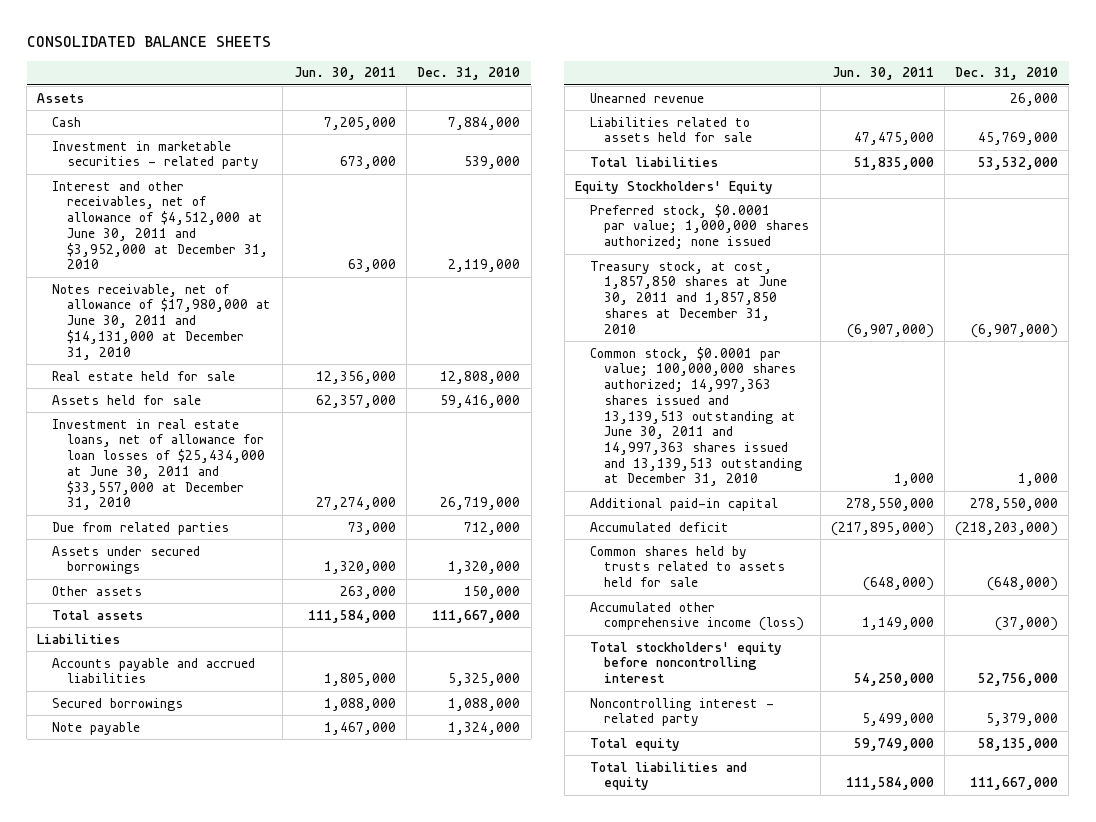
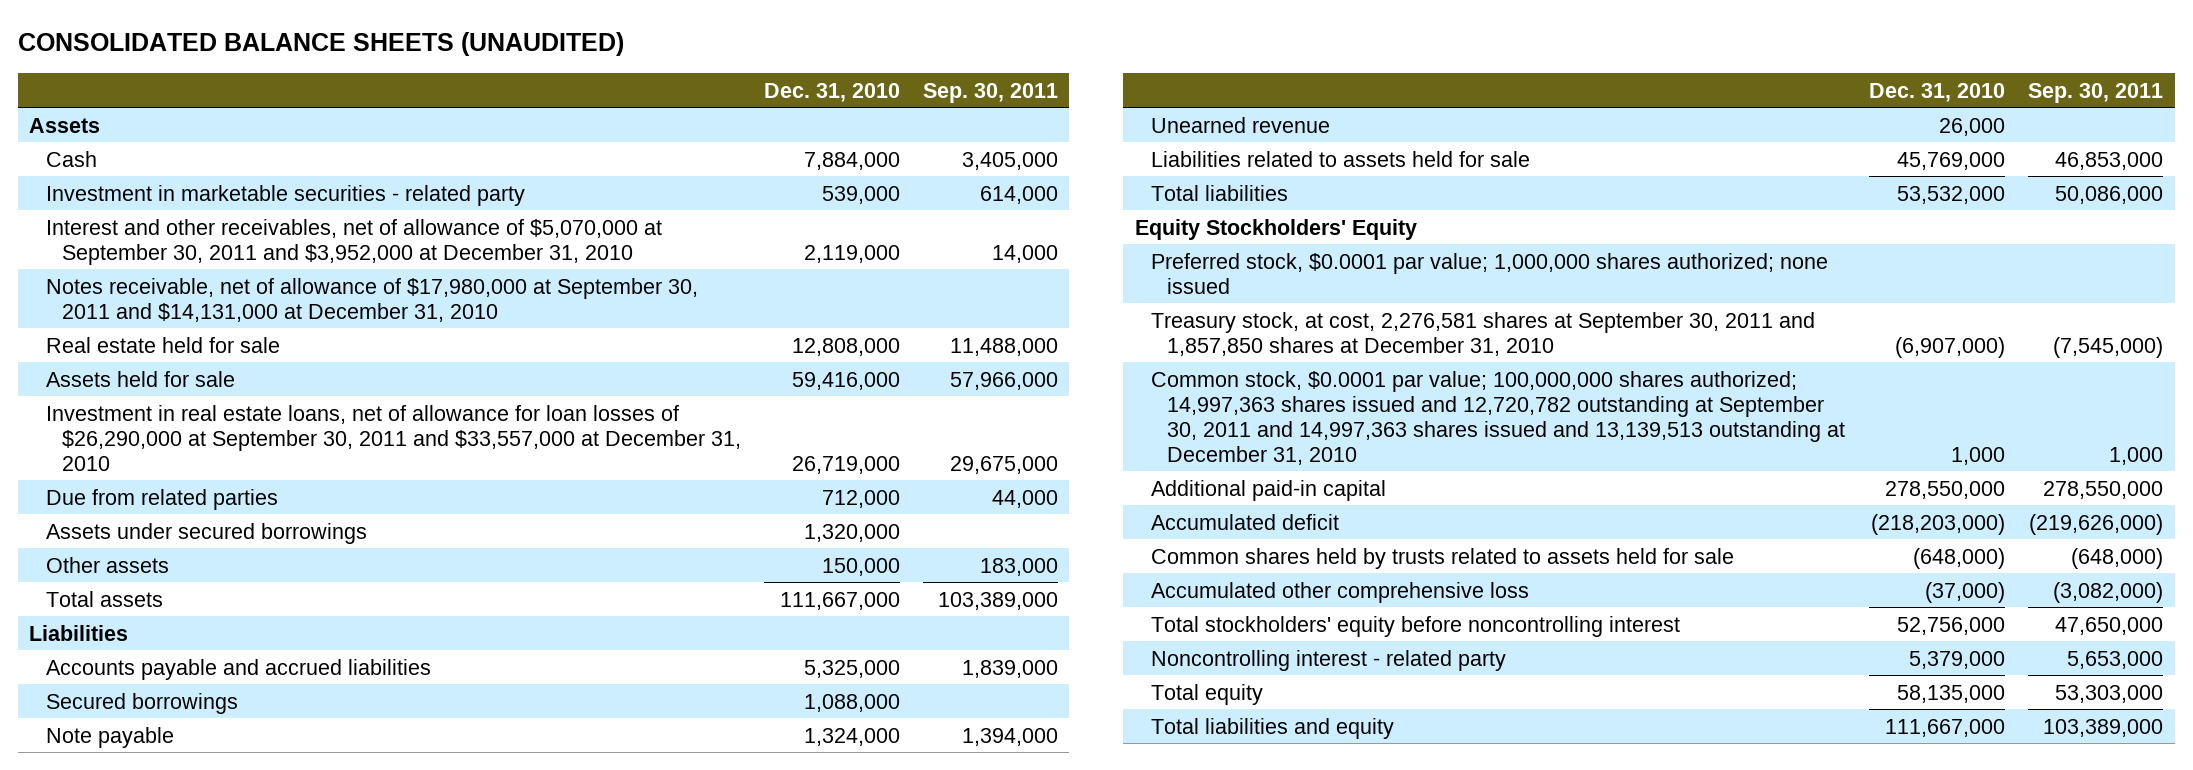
[26,36,271,48] CONSOLIDATED BALANCE SHEETS -> [17,32,624,57] CONSOLIDATED BALANCE SHEETS (UNAUDITED)
[295,67,397,81] Jun. 30, 2011 -> none
none -> [922,82,1058,103] Sep. 30, 2011
[52,180,268,270] Interest and other receivables, net of allowance of $4,512,000 at June 30, 2011 and $3,952,000 at December 31, 2010 -> [45,218,662,265] Interest and other receivables, net of allowance of $5,070,000 at September 30, 2011 and $3,952,000 at December 31, 2010
[52,283,271,360] Notes receivable, net of allowance of $17,980,000 at June 30, 2011 and $14,131,000 at December 31, 2010 -> [45,277,698,322] Notes receivable, net of allowance of $17,980,000 at September 30, 2011 and $14,131,000 at December 31, 2010
[52,418,265,511] Investment in real estate loans, net of allowance for loan losses of $25,434,000 at June 30, 2011 and $33,557,000 at December 31, 2010 -> [45,404,741,471] Investment in real estate loans, net of allowance for loan losses of $26,290,000 at September 30, 2011 and $33,557,000 at December 31, 2010
[589,260,788,334] Treasury stock, at cost, 1,857,850 shares at June 30, 2011 and 1,857,850 shares at December 31, 2010 -> [1151,311,1816,356] Treasury stock, at cost, 2,276,581 shares at September 30, 2011 and 1,857,850 shares at December 31, 2010
[589,346,803,487] Common stock, $0.0001 par value; 100,000,000 shares authorized; 14,997,363 shares issued and 13,139,513 outstanding at June 30, 2011 and 14,997,363 shares issued and 13,139,513 outstanding at December 31, 2010 -> [1151,370,1846,465] Common stock, $0.0001 par value; 100,000,000 shares authorized; 14,997,363 shares issued and 12,720,782 outstanding at September 30, 2011 and 14,997,363 shares issued and 13,139,513 outstanding at December 31, 2010
[589,601,805,632] Accumulated other comprehensive income (loss) -> [1151,581,1530,603] Accumulated other comprehensive loss

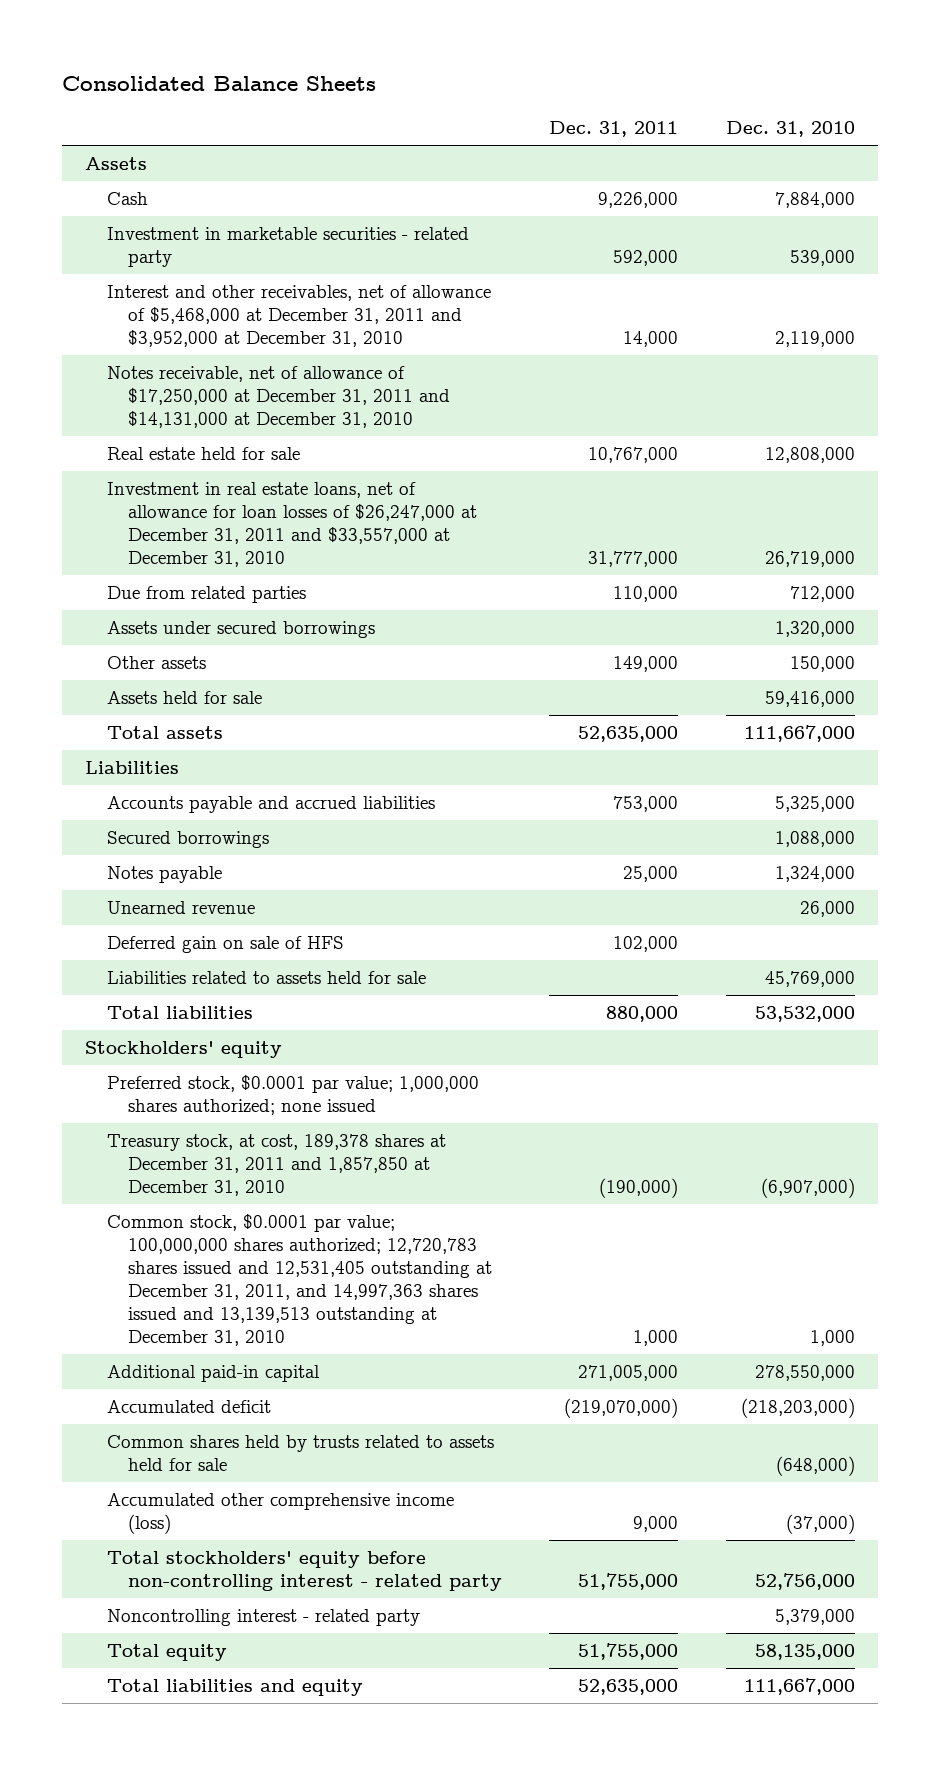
[17,32,624,57] CONSOLIDATED BALANCE SHEETS (UNAUDITED) -> [61,76,376,92] Consolidated Balance Sheets
[922,82,1058,103] Sep. 30, 2011 -> none
none -> [549,121,679,138] Dec. 31, 2011
[45,218,662,265] Interest and other receivables, net of allowance of $5,070,000 at September 30, 2011 and $3,952,000 at December 31, 2010 -> [106,284,491,348] Interest and other receivables, net of allowance of $5,468,000 at December 31, 2011 and $3,952,000 at December 31, 2010
[45,277,698,322] Notes receivable, net of allowance of $17,980,000 at September 30, 2011 and $14,131,000 at December 31, 2010 -> [106,365,451,429] Notes receivable, net of allowance of $17,250,000 at December 31, 2011 and $14,131,000 at December 31, 2010
[45,404,741,471] Investment in real estate loans, net of allowance for loan losses of $26,290,000 at September 30, 2011 and $33,557,000 at December 31, 2010 -> [106,481,478,568] Investment in real estate loans, net of allowance for loan losses of $26,247,000 at December 31, 2011 and $33,557,000 at December 31, 2010
[45,370,235,387] Assets held for sale -> [106,690,262,704] Assets held for sale
[45,726,174,748] Note payable -> [106,865,222,883] Notes payable
none -> [106,935,344,953] Deferred gain on sale of HFS
[1134,218,1417,240] Equity Stockholders' Equity -> [85,1040,283,1058] Stockholders' equity
[1151,311,1816,356] Treasury stock, at cost, 2,276,581 shares at September 30, 2011 and 1,857,850 shares at December 31, 2010 -> [106,1133,446,1197] Treasury stock, at cost, 189,378 shares at December 31, 2011 and 1,857,850 at December 31, 2010
[1151,370,1846,465] Common stock, $0.0001 par value; 100,000,000 shares authorized; 14,997,363 shares issued and 12,720,782 outstanding at September 30, 2011 and 14,997,363 shares issued and 13,139,513 outstanding at December 31, 2010 -> [106,1213,493,1347] Common stock, $0.0001 par value; 100,000,000 shares authorized; 12,720,783 shares issued and 12,531,405 outstanding at December 31, 2011, and 14,997,363 shares issued and 13,139,513 outstanding at December 31, 2010
[1151,581,1530,603] Accumulated other comprehensive loss -> [106,1492,454,1534] Accumulated other comprehensive income (loss)
[1151,615,1681,637] Total stockholders' equity before noncontrolling interest -> [106,1550,503,1591] Total stockholders' equity before non-controlling interest - related party

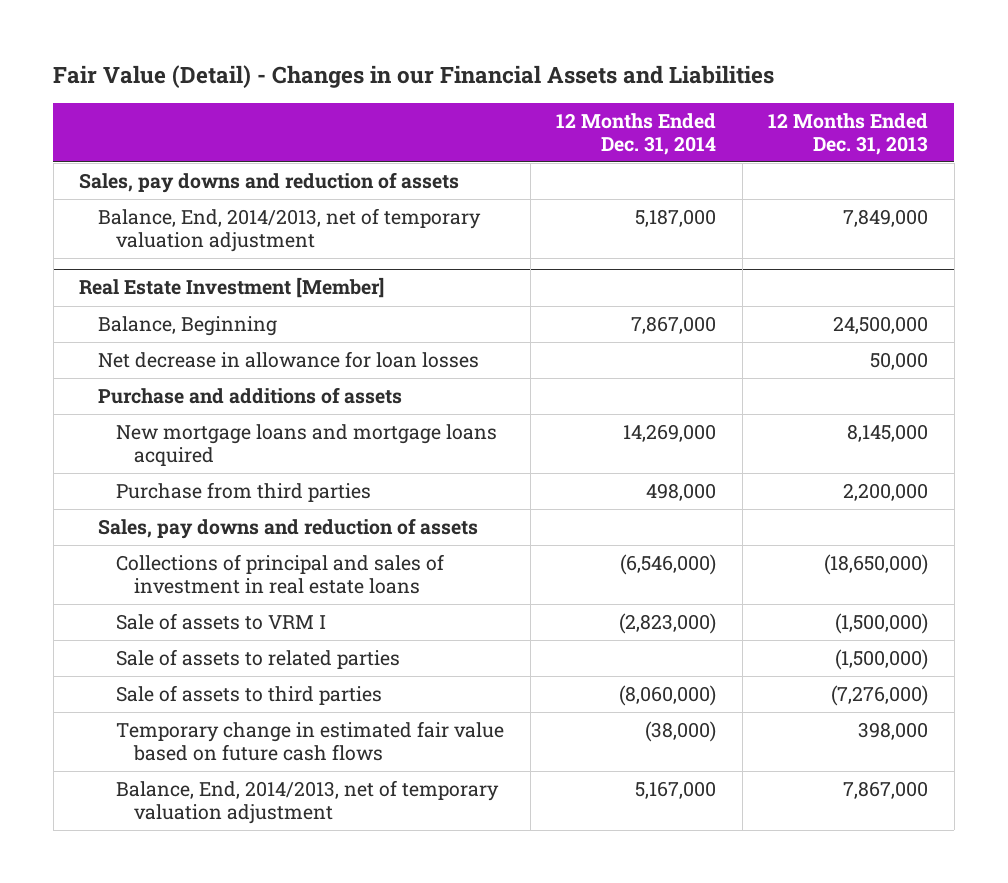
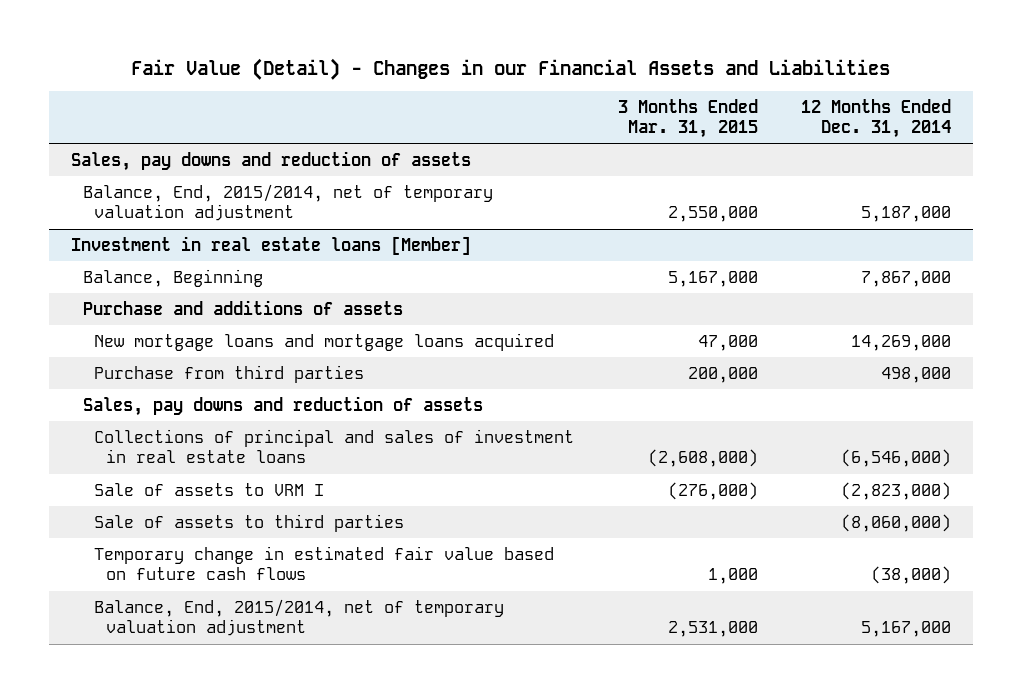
[768,113,929,155] 12 Months Ended Dec. 31, 2013 -> none
none -> [617,98,758,138] 3 Months Ended Mar. 31, 2015
[97,208,481,252] Balance, End, 2014/2013, net of temporary valuation adjustment -> [82,183,493,222] Balance, End, 2015/2014, net of temporary valuation adjustment
[79,277,385,299] Real Estate Investment [Member] -> [70,235,471,255] Investment in real estate loans [Member]
[97,351,479,369] Net decrease in allowance for loan losses -> none
[115,649,400,670] Sale of assets to related parties -> none
[115,780,499,824] Balance, End, 2014/2013, net of temporary valuation adjustment -> [94,598,505,637] Balance, End, 2015/2014, net of temporary valuation adjustment

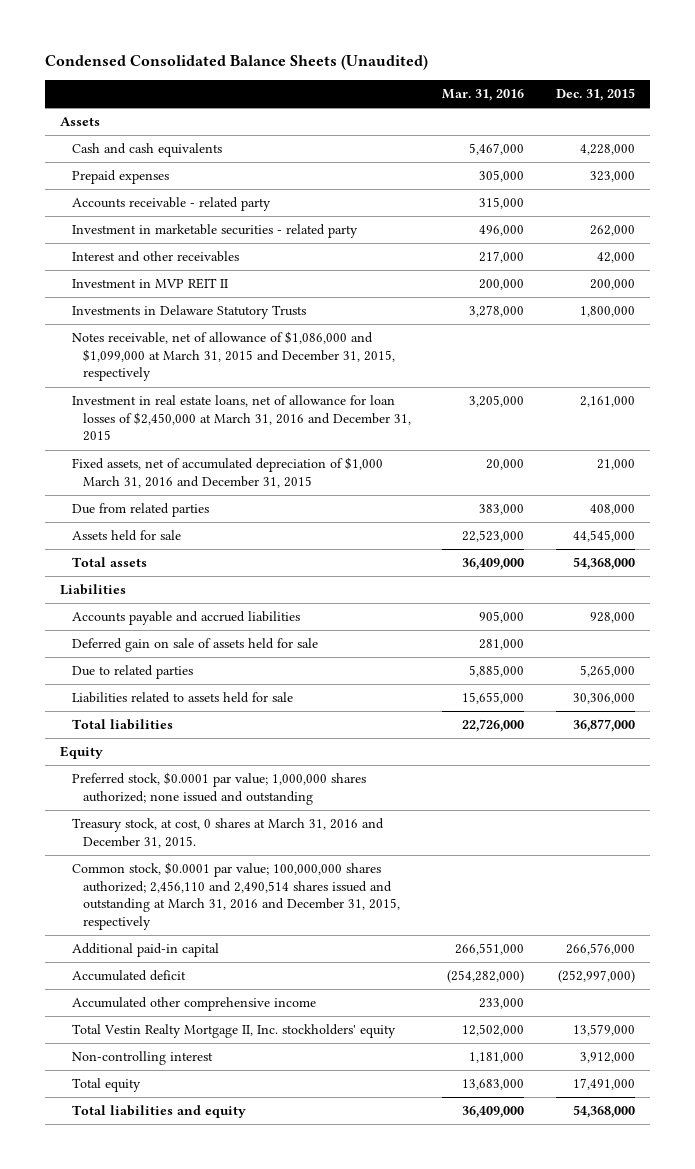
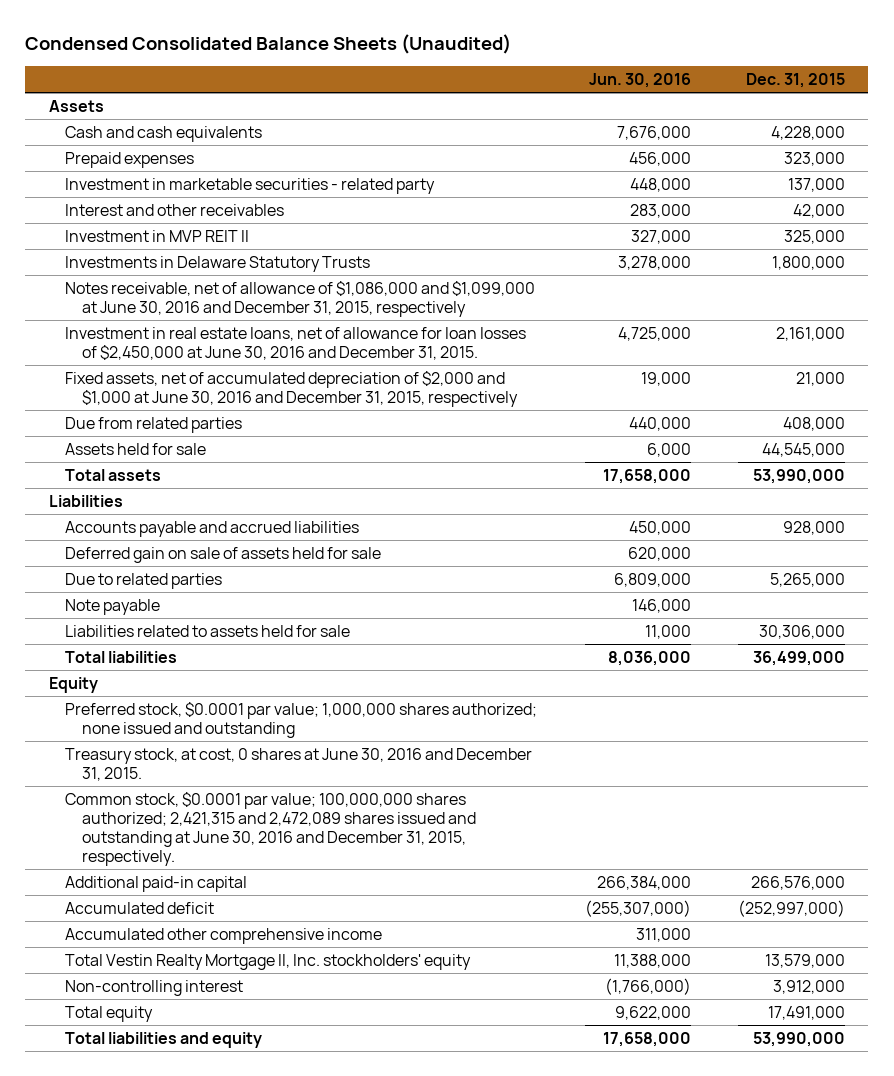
[442,88,525,101] Mar. 31, 2016 -> none
none -> [588,73,691,89] Jun. 30, 2016
[71,197,271,212] Accounts receivable - related party -> none
[589,225,635,237] 262,000 -> [787,177,845,192] 137,000
[589,279,635,291] 200,000 -> [783,229,845,244] 325,000
[71,331,396,382] Notes receivable, net of allowance of $1,086,000 and $1,099,000 at March 31, 2015 and December 31, 2015, respectively -> [65,280,536,317] Notes receivable, net of allowance of $1,086,000 and $1,099,000 at June 30, 2016 and December 31, 2015, respectively
[71,395,412,442] Investment in real estate loans, net of allowance for loan losses of $2,450,000 at March 31, 2016 and December 31, 2015 -> [65,326,527,360] Investment in real estate loans, net of allowance for loan losses of $2,450,000 at June 30, 2016 and December 31, 2015.
[71,457,383,488] Fixed assets, net of accumulated depreciation of $1,000 March 31, 2016 and December 31, 2015 -> [65,370,519,407] Fixed assets, net of accumulated depreciation of $2,000 and $1,000 at June 30, 2016 and December 31, 2015, respectively
[572,557,635,571] 54,368,000 -> [752,468,845,484] 53,990,000
none -> [65,598,161,615] Note payable
[572,719,635,733] 36,877,000 -> [752,650,845,666] 36,499,000
[71,818,384,848] Treasury stock, at cost, 0 shares at March 31, 2016 and December 31, 2015. -> [65,747,533,781] Treasury stock, at cost, 0 shares at June 30, 2016 and December 31, 2015.
[71,862,401,931] Common stock, $0.0001 par value; 100,000,000 shares authorized; 2,456,110 and 2,490,514 shares issued and outstanding at March 31, 2016 and December 31, 2015, respectively -> [65,791,477,866] Common stock, $0.0001 par value; 100,000,000 shares authorized; 2,421,315 and 2,472,089 shares issued and outstanding at June 30, 2016 and December 31, 2015, respectively.
[572,1105,635,1119] 54,368,000 -> [752,1031,845,1047] 53,990,000

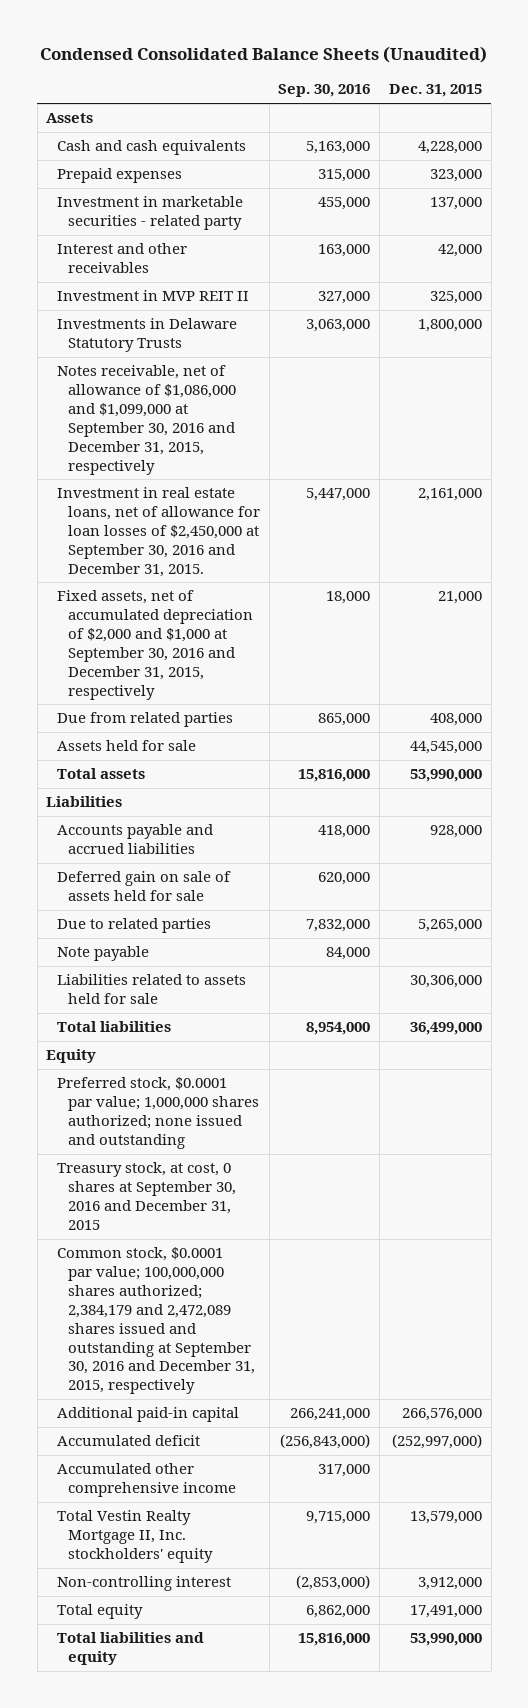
[588,73,691,89] Jun. 30, 2016 -> none
none -> [278,84,371,98] Sep. 30, 2016
[65,280,536,317] Notes receivable, net of allowance of $1,086,000 and $1,099,000 at June 30, 2016 and December 31, 2015, respectively -> [57,365,237,475] Notes receivable, net of allowance of $1,086,000 and $1,099,000 at September 30, 2016 and December 31, 2015, respectively
[65,326,527,360] Investment in real estate loans, net of allowance for loan losses of $2,450,000 at June 30, 2016 and December 31, 2015. -> [57,487,261,577] Investment in real estate loans, net of allowance for loan losses of $2,450,000 at September 30, 2016 and December 31, 2015.
[65,370,519,407] Fixed assets, net of accumulated depreciation of $2,000 and $1,000 at June 30, 2016 and December 31, 2015, respectively -> [57,590,254,700] Fixed assets, net of accumulated depreciation of $2,000 and $1,000 at September 30, 2016 and December 31, 2015, respectively
[65,747,533,781] Treasury stock, at cost, 0 shares at June 30, 2016 and December 31, 2015. -> [57,1162,237,1230] Treasury stock, at cost, 0 shares at September 30, 2016 and December 31, 2015
[65,791,477,866] Common stock, $0.0001 par value; 100,000,000 shares authorized; 2,421,315 and 2,472,089 shares issued and outstanding at June 30, 2016 and December 31, 2015, respectively. -> [57,1247,256,1395] Common stock, $0.0001 par value; 100,000,000 shares authorized; 2,384,179 and 2,472,089 shares issued and outstanding at September 30, 2016 and December 31, 2015, respectively

